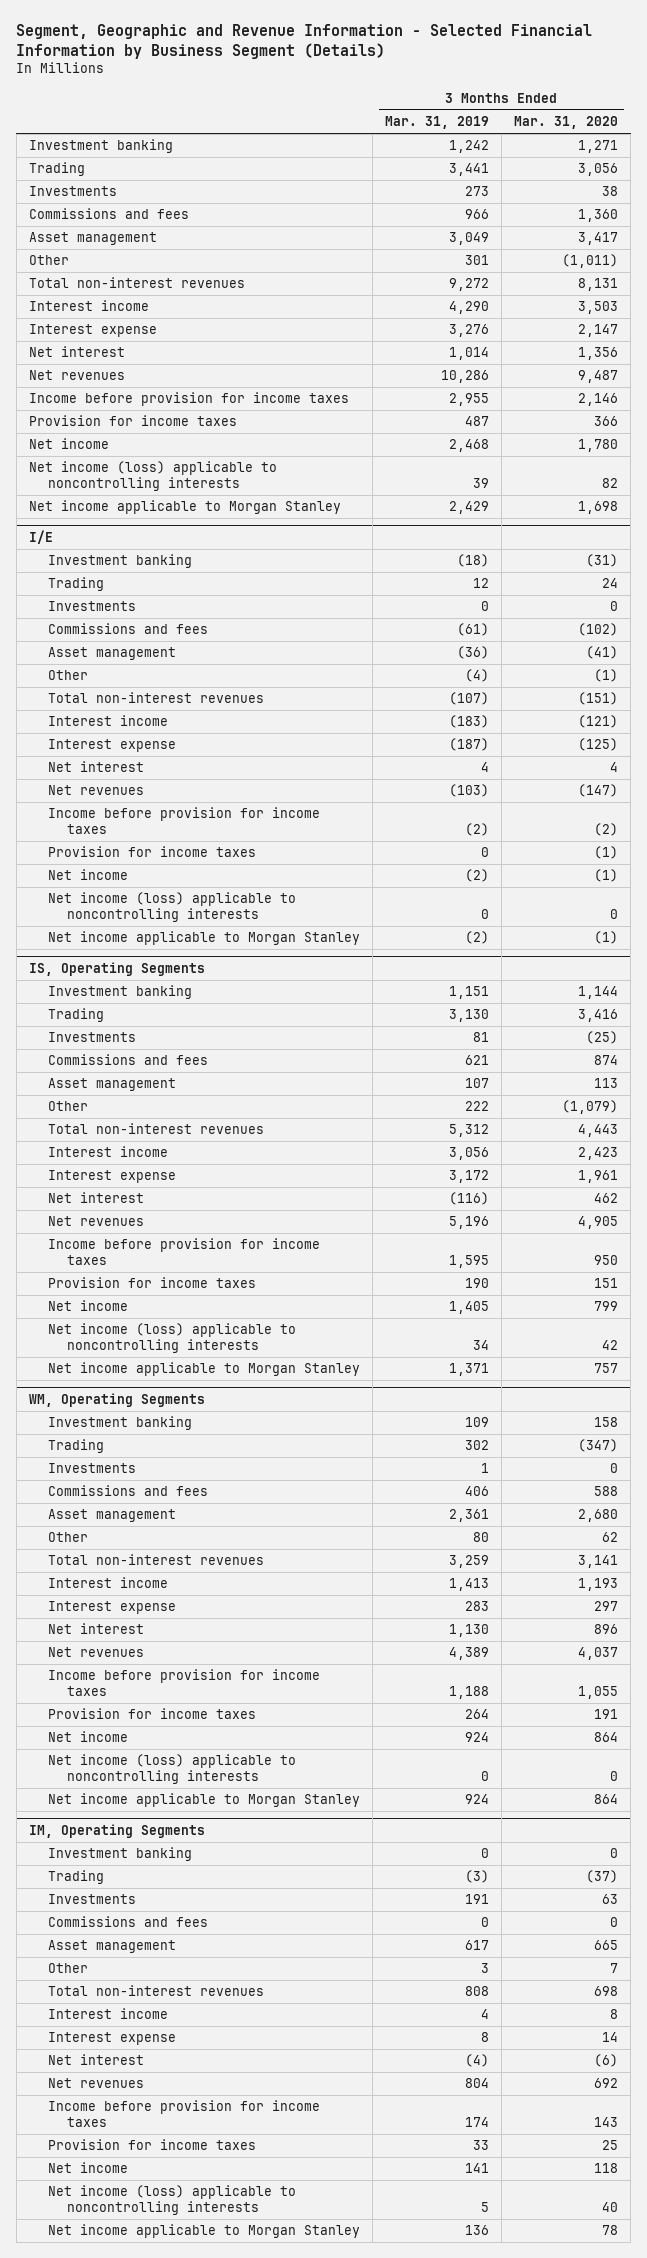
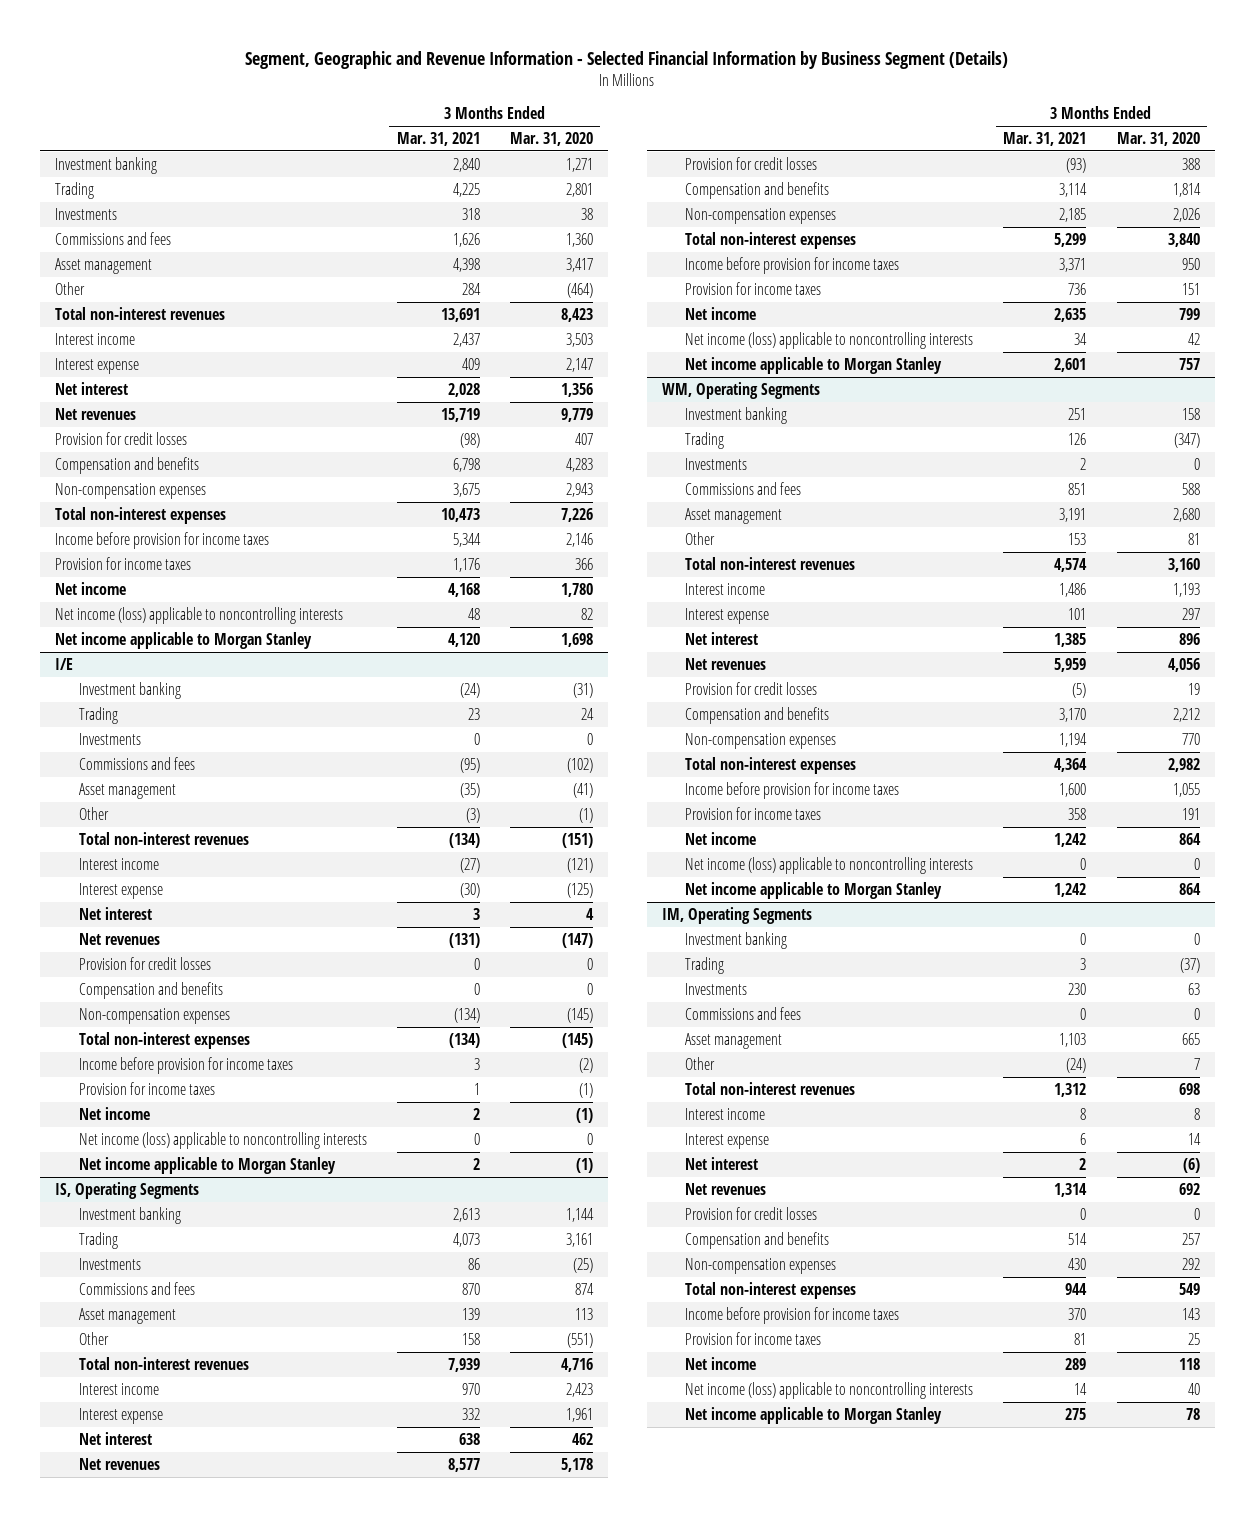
[384,116,489,130] Mar. 31, 2019 -> none
none -> [396,131,480,146] Mar. 31, 2021
[578,163,619,177] 3,056 -> [565,182,593,197] 2,801
[562,254,619,269] (1,011) -> [566,282,593,298] (464)
[578,278,619,292] 8,131 -> [560,307,593,322] 8,423
[578,370,619,384] 9,487 -> [560,407,593,422] 9,779
none -> [55,431,188,445] Provision for credit losses
none -> [55,456,200,474] Compensation and benefits
none -> [55,482,207,499] Non-compensation expenses
none -> [55,506,227,524] Total non-interest expenses
none -> [78,956,211,970] Provision for credit losses
none -> [78,981,223,999] Compensation and benefits
none -> [78,1007,230,1024] Non-compensation expenses
none -> [78,1031,250,1049] Total non-interest expenses
[578,1009,619,1023] 3,416 -> [565,1232,593,1247] 3,161
[562,1100,619,1115] (1,079) -> [566,1332,593,1348] (551)
[578,1124,619,1138] 4,443 -> [560,1357,593,1372] 4,716
[578,1216,619,1230] 4,905 -> [560,1457,593,1472] 5,178
none -> [685,156,818,170] Provision for credit losses
none -> [685,181,830,199] Compensation and benefits
none -> [685,207,837,224] Non-compensation expenses
none -> [685,231,857,249] Total non-interest expenses
[602,1532,619,1543] 62 -> [1187,532,1200,545] 81
[578,1555,619,1569] 3,141 -> [1167,557,1200,572] 3,160
[578,1647,619,1661] 4,037 -> [1167,657,1200,672] 4,056
none -> [685,681,818,695] Provision for credit losses
none -> [685,706,830,724] Compensation and benefits
none -> [685,732,837,749] Non-compensation expenses
none -> [685,756,857,774] Total non-interest expenses
none -> [685,1206,818,1220] Provision for credit losses
none -> [685,1231,830,1249] Compensation and benefits
none -> [685,1257,837,1274] Non-compensation expenses
none -> [685,1281,857,1299] Total non-interest expenses

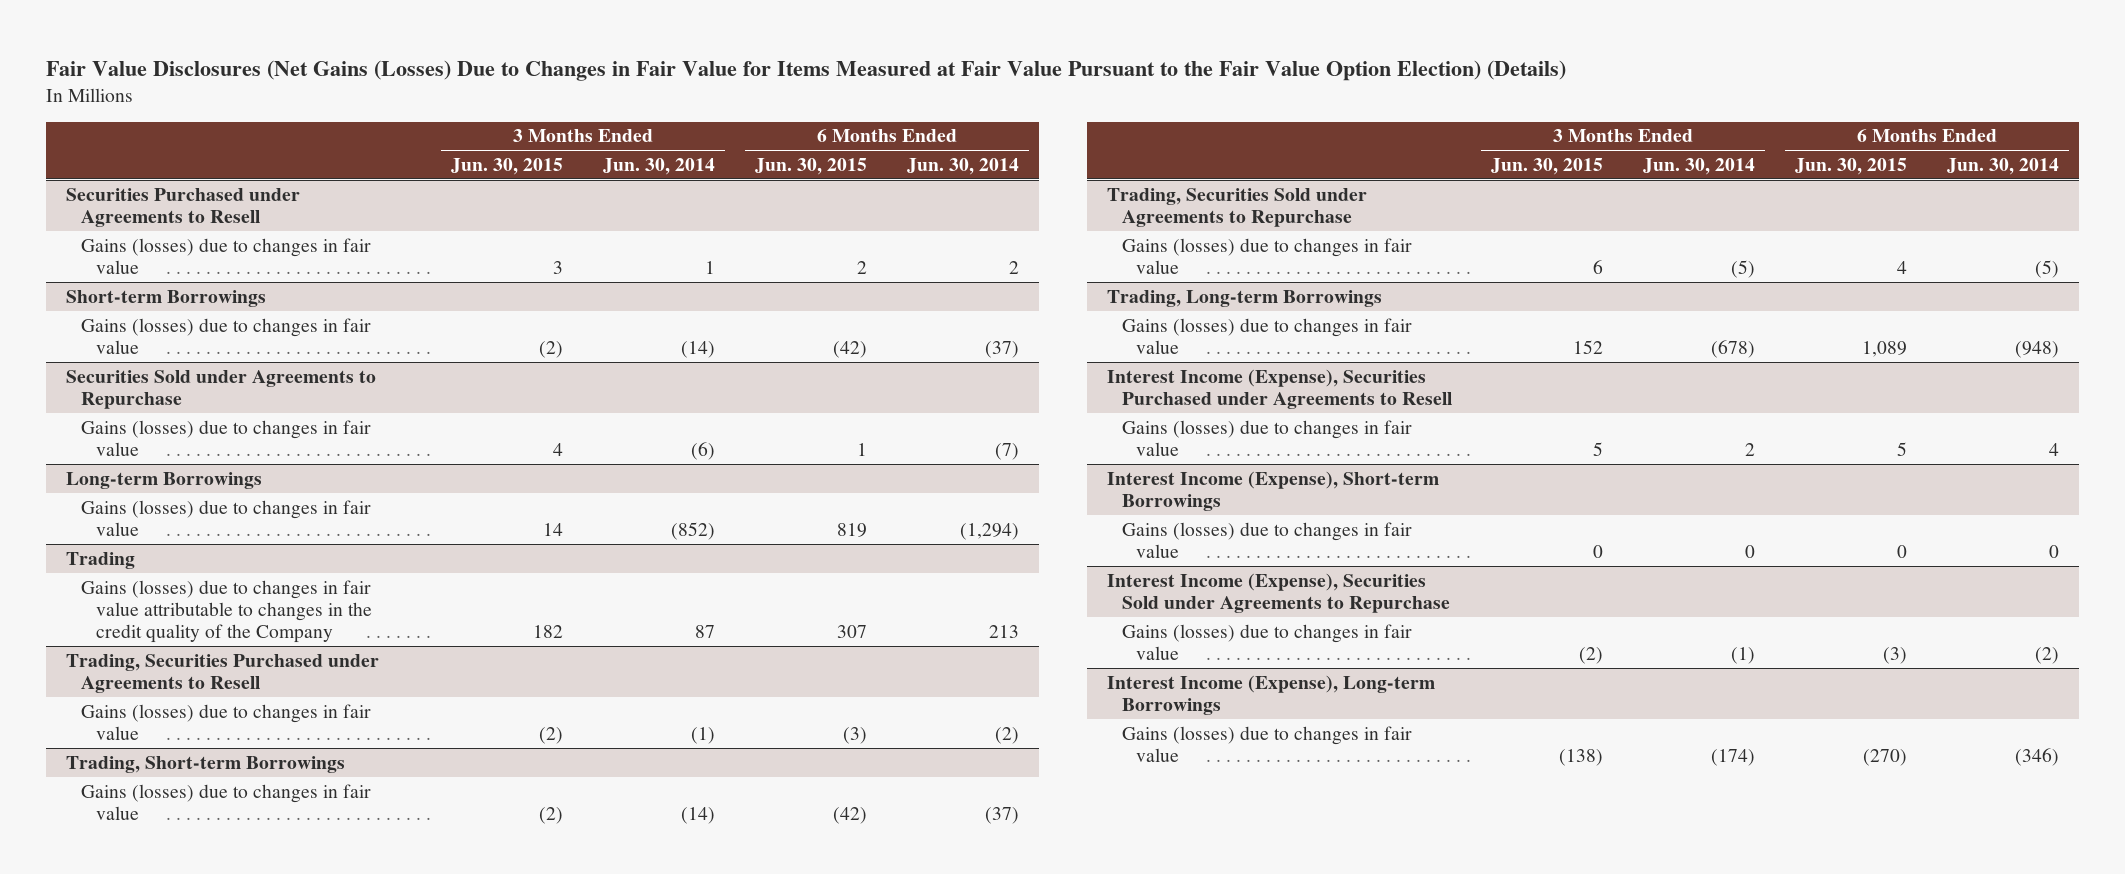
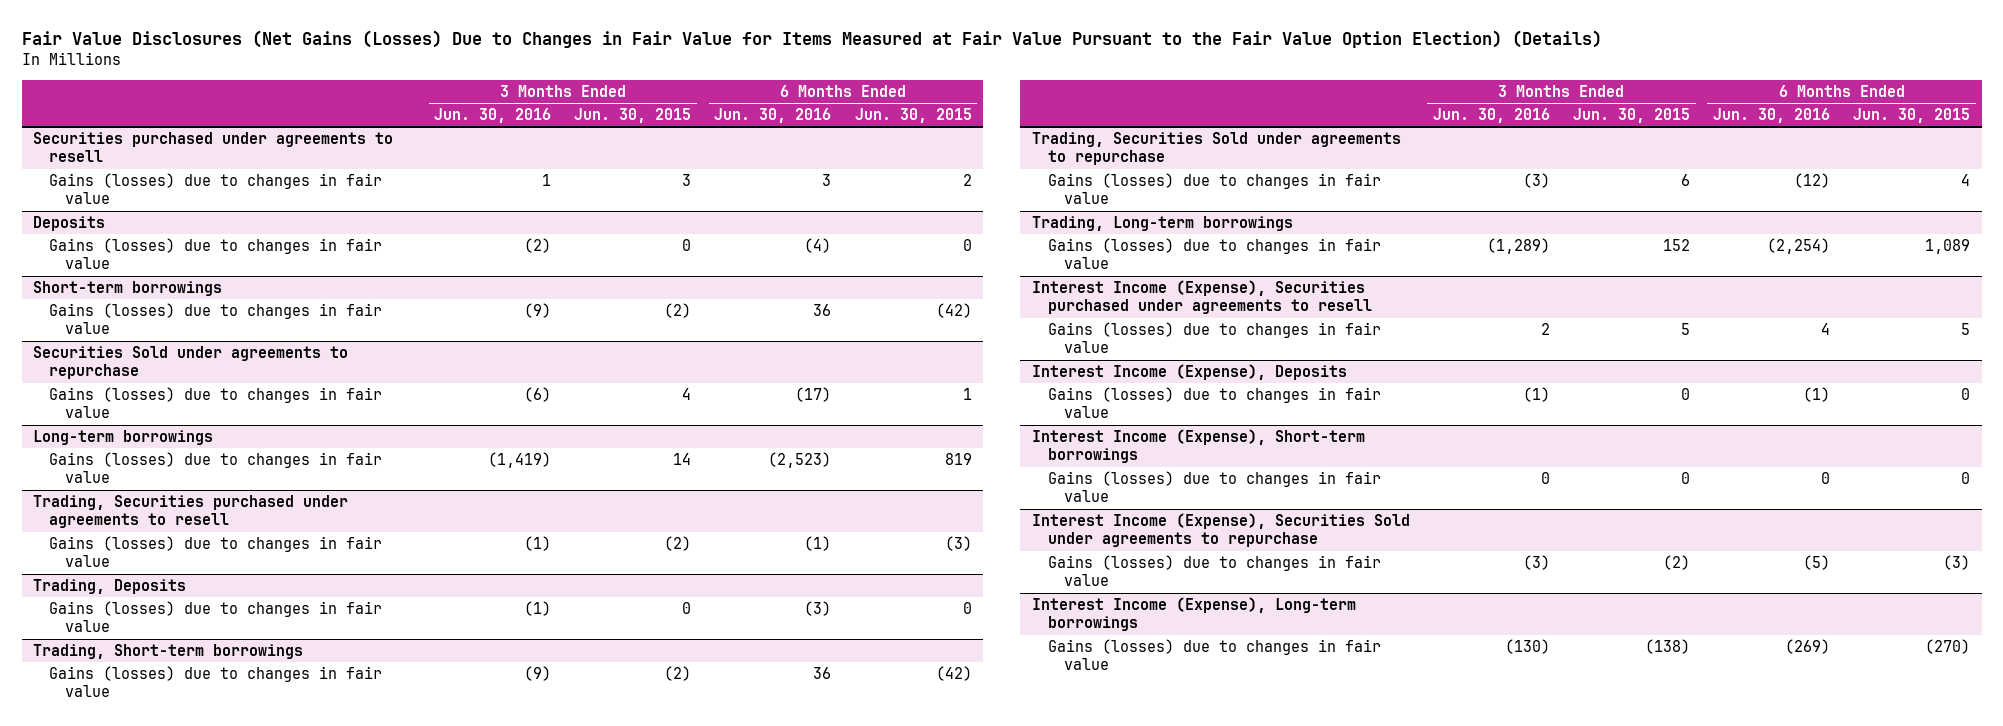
[602,157,715,175] Jun. 30, 2014 -> none
[906,157,1019,175] Jun. 30, 2014 -> none
none -> [434,108,552,124] Jun. 30, 2016
none -> [714,108,832,124] Jun. 30, 2016
[66,187,301,227] Securities Purchased under Agreements to Resell -> [33,132,394,163] Securities purchased under agreements to resell
none -> [33,216,106,232] Deposits
none -> [49,238,383,270] Gains (losses) due to changes in fair value
[66,289,267,307] Short-term Borrowings -> [33,281,223,297] Short-term borrowings
[66,369,377,409] Securities Sold under Agreements to Repurchase -> [33,346,349,380] Securities Sold under agreements to repurchase
[66,471,263,489] Long-term Borrowings -> [33,430,214,446] Long-term borrowings
[66,551,136,569] Trading -> none
[81,579,372,644] Gains (losses) due to changes in fair value attributable to changes in the credit quality of the Company -> none
[66,653,380,693] Trading, Securities Purchased under Agreements to Resell -> [33,495,349,529] Trading, Securities purchased under agreements to resell
none -> [33,579,187,595] Trading, Deposits
none -> [49,601,383,633] Gains (losses) due to changes in fair value
[66,755,346,773] Trading, Short-term Borrowings -> [33,644,304,660] Trading, Short-term borrowings
[1106,187,1367,227] Trading, Securities Sold under Agreements to Repurchase -> [1031,132,1401,166] Trading, Securities Sold under agreements to repurchase
[1106,289,1382,307] Trading, Long-term Borrowings -> [1031,216,1293,232] Trading, Long-term borrowings
[1106,368,1452,409] Interest Income (Expense), Securities Purchased under Agreements to Resell -> [1031,280,1372,315] Interest Income (Expense), Securities purchased under agreements to resell
[1106,470,1439,511] Interest Income (Expense), Short-term Borrowings -> none
none -> [1031,364,1347,381] Interest Income (Expense), Deposits
none -> [1031,429,1365,464] Interest Income (Expense), Short-term borrowings
none -> [1047,471,1381,503] Gains (losses) due to changes in fair value
[1106,572,1450,613] Interest Income (Expense), Securities Sold under Agreements to Repurchase -> [1031,513,1410,548] Interest Income (Expense), Securities Sold under agreements to repurchase
[1106,674,1435,715] Interest Income (Expense), Long-term Borrowings -> [1031,597,1356,632] Interest Income (Expense), Long-term borrowings

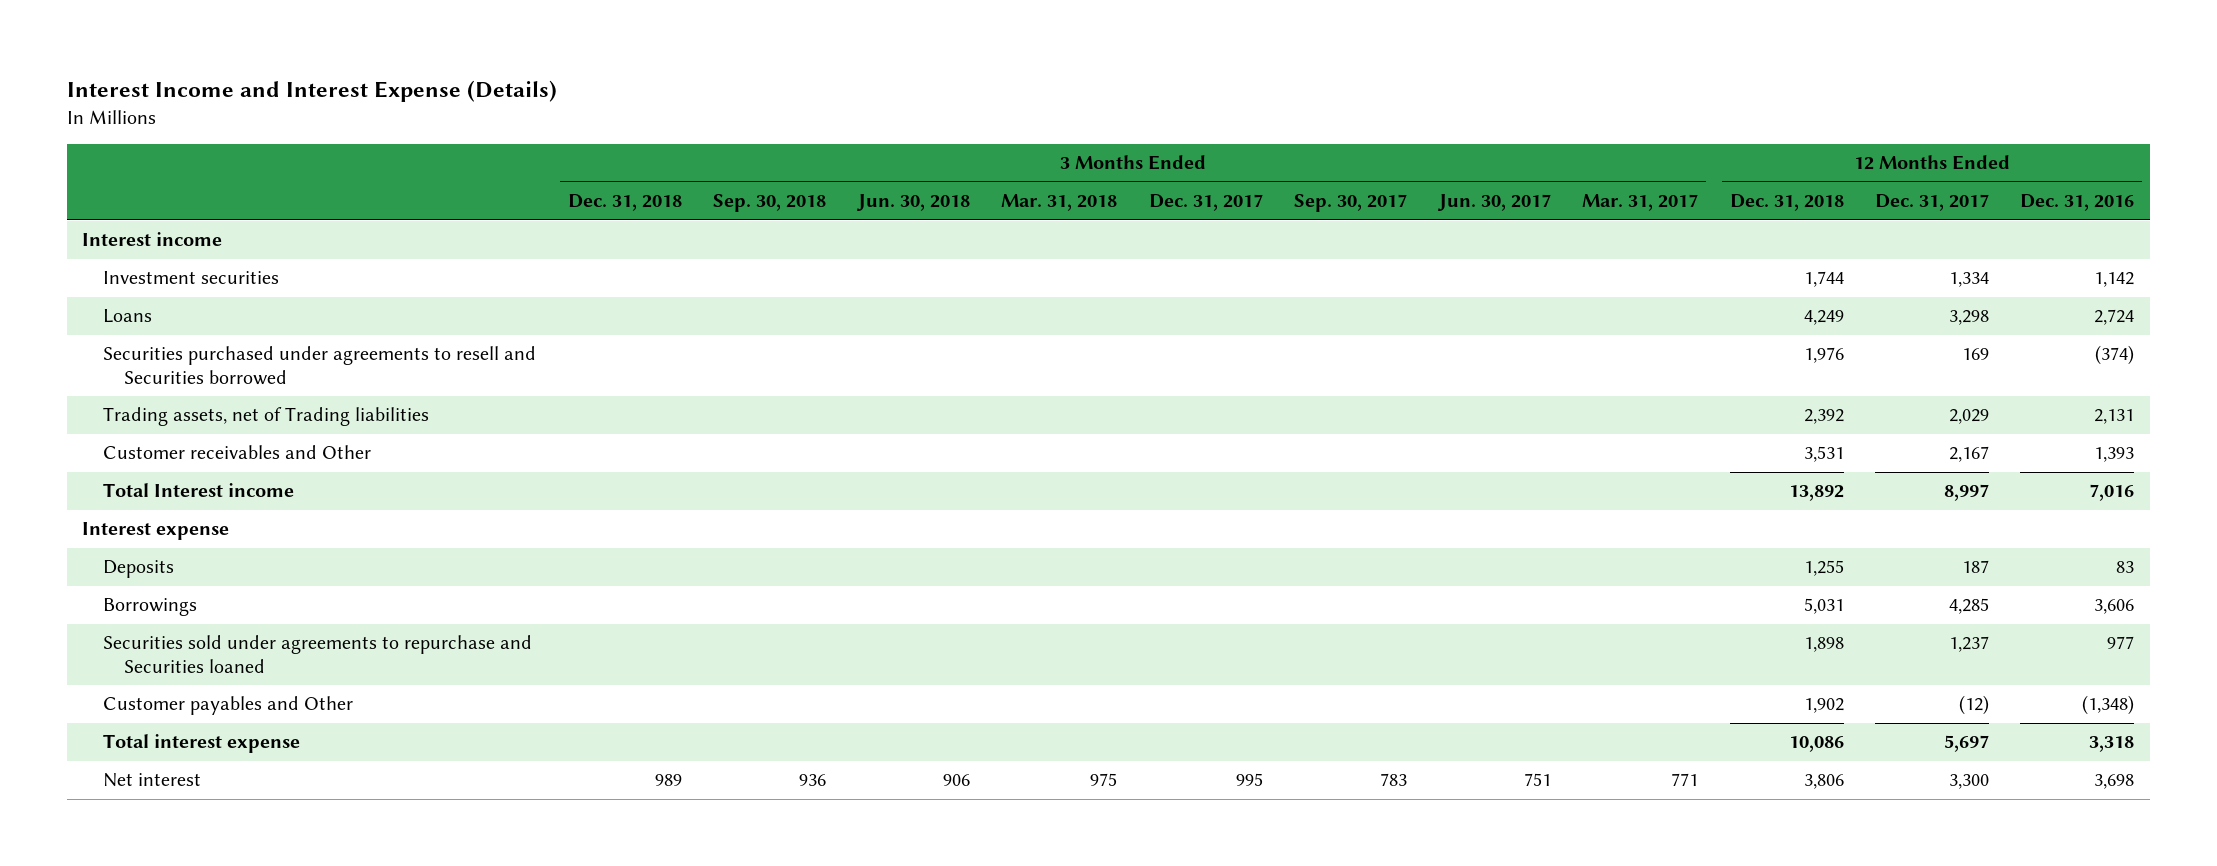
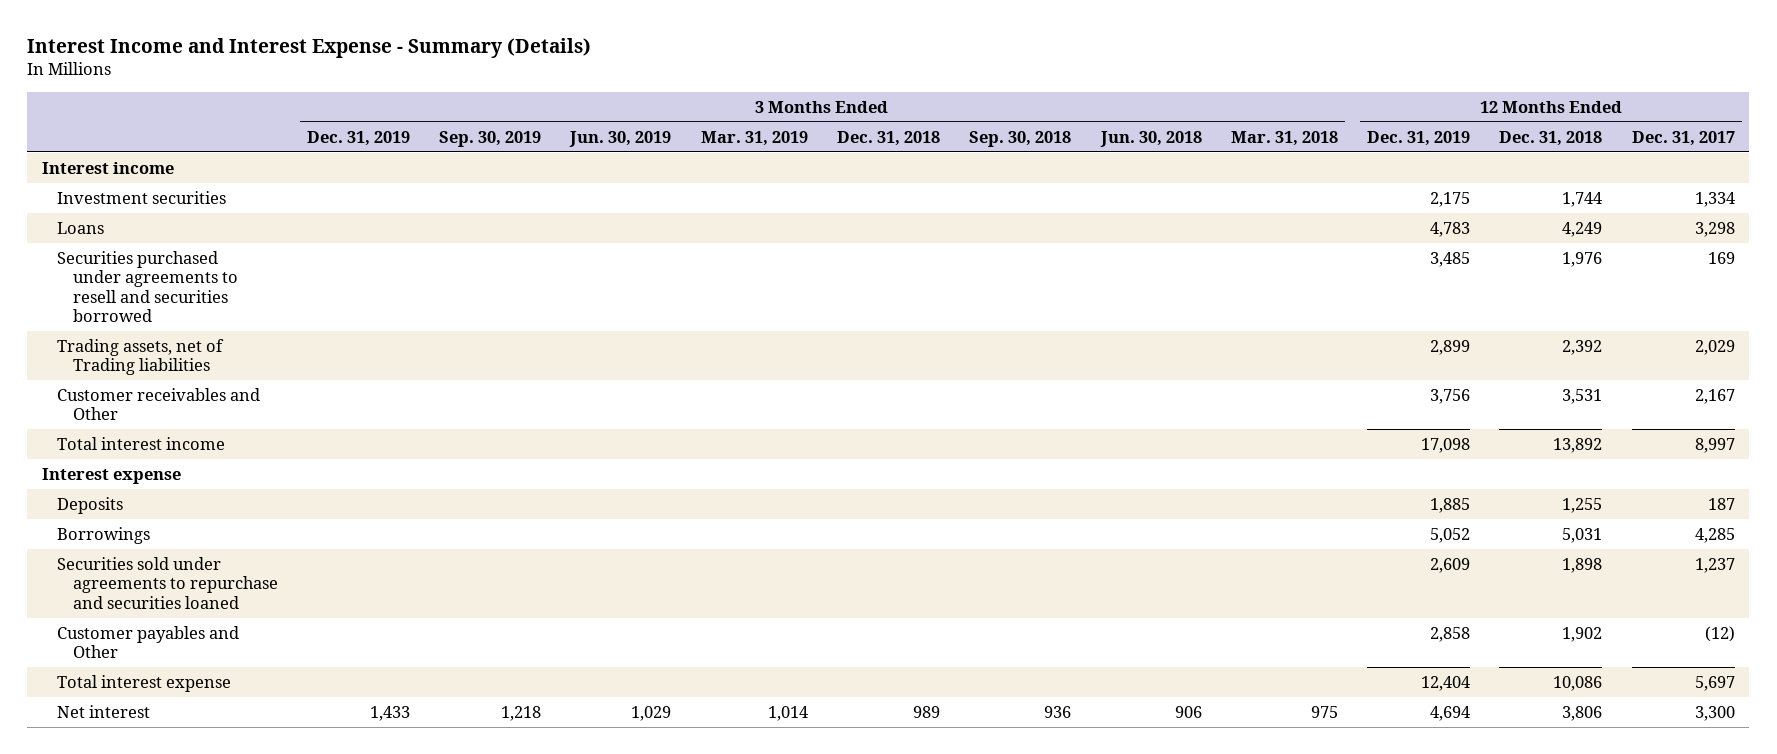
[66,80,557,103] Interest Income and Interest Expense (Details) -> [27,38,592,59] Interest Income and Interest Expense - Summary (Details)
[1148,194,1263,212] Dec. 31, 2017 -> none
[1294,194,1408,213] Sep. 30, 2017 -> none
[1436,194,1551,212] Jun. 30, 2017 -> none
[1582,194,1699,212] Mar. 31, 2017 -> none
[2020,194,2135,212] Dec. 31, 2016 -> none
none -> [306,130,410,146] Dec. 31, 2019
none -> [439,130,542,147] Sep. 30, 2019
none -> [569,130,672,147] Jun. 30, 2019
none -> [700,130,808,146] Mar. 31, 2019
none -> [1367,130,1471,146] Dec. 31, 2019
[103,346,537,385] Securities purchased under agreements to resell and Securities borrowed -> [57,250,238,323] Securities purchased under agreements to resell and securities borrowed
[103,483,295,498] Total Interest income -> [57,436,226,450] Total interest income
[103,635,533,673] Securities sold under agreements to repurchase and Securities loaned -> [57,556,278,609] Securities sold under agreements to repurchase and securities loaned

